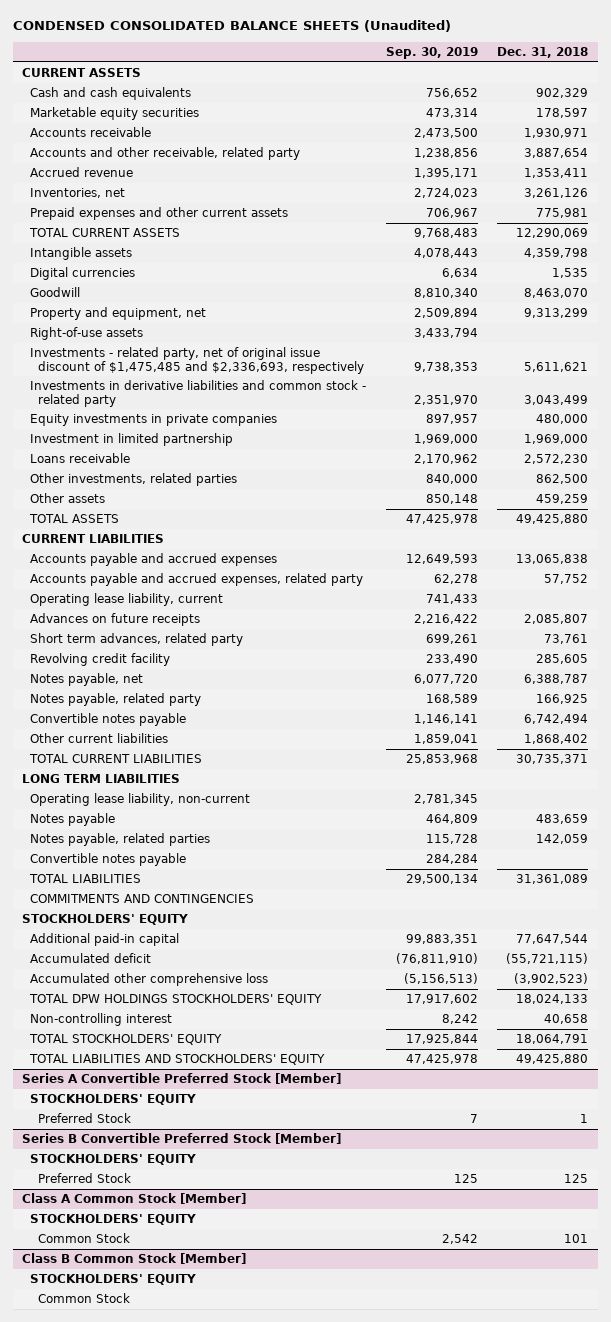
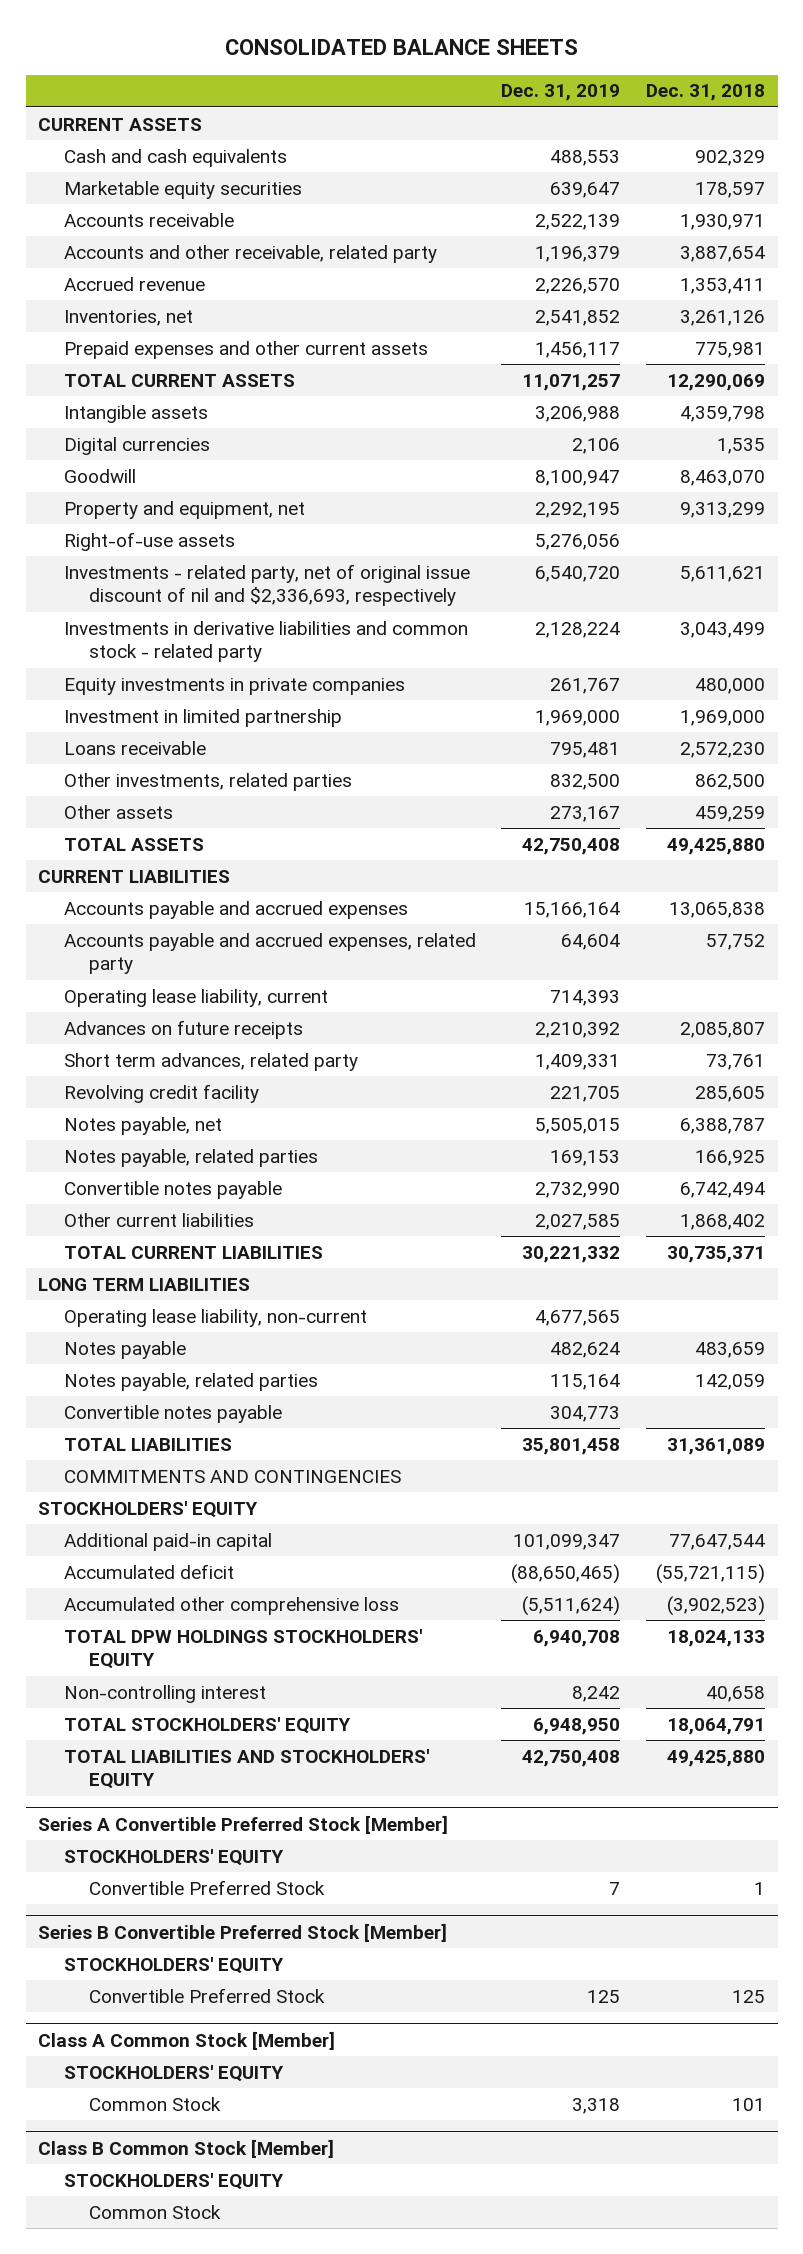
[12,20,451,33] CONDENSED CONSOLIDATED BALANCE SHEETS (Unaudited) -> [224,39,578,56] CONSOLIDATED BALANCE SHEETS
[385,46,478,59] Sep. 30, 2019 -> none
none -> [501,84,621,102] Dec. 31, 2019
[30,347,365,374] Investments - related party, net of original issue discount of $1,475,485 and $2,336,693, respectively -> [63,563,470,607] Investments - related party, net of original issue discount of nil and $2,336,693, respectively
[30,693,202,707] Notes payable, related party -> [63,1148,318,1167] Notes payable, related parties
[38,1113,132,1124] Preferred Stock -> [89,1879,326,1895] Convertible Preferred Stock
[38,1173,132,1184] Preferred Stock -> [89,1987,326,2003] Convertible Preferred Stock

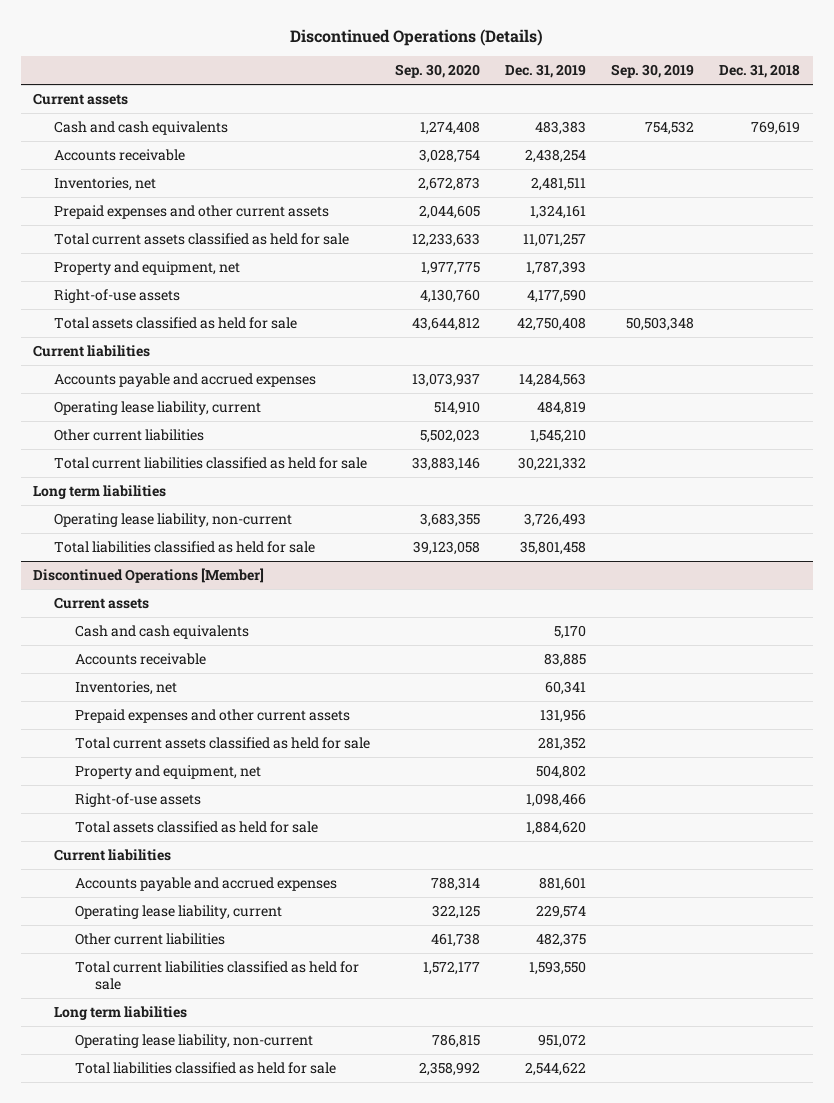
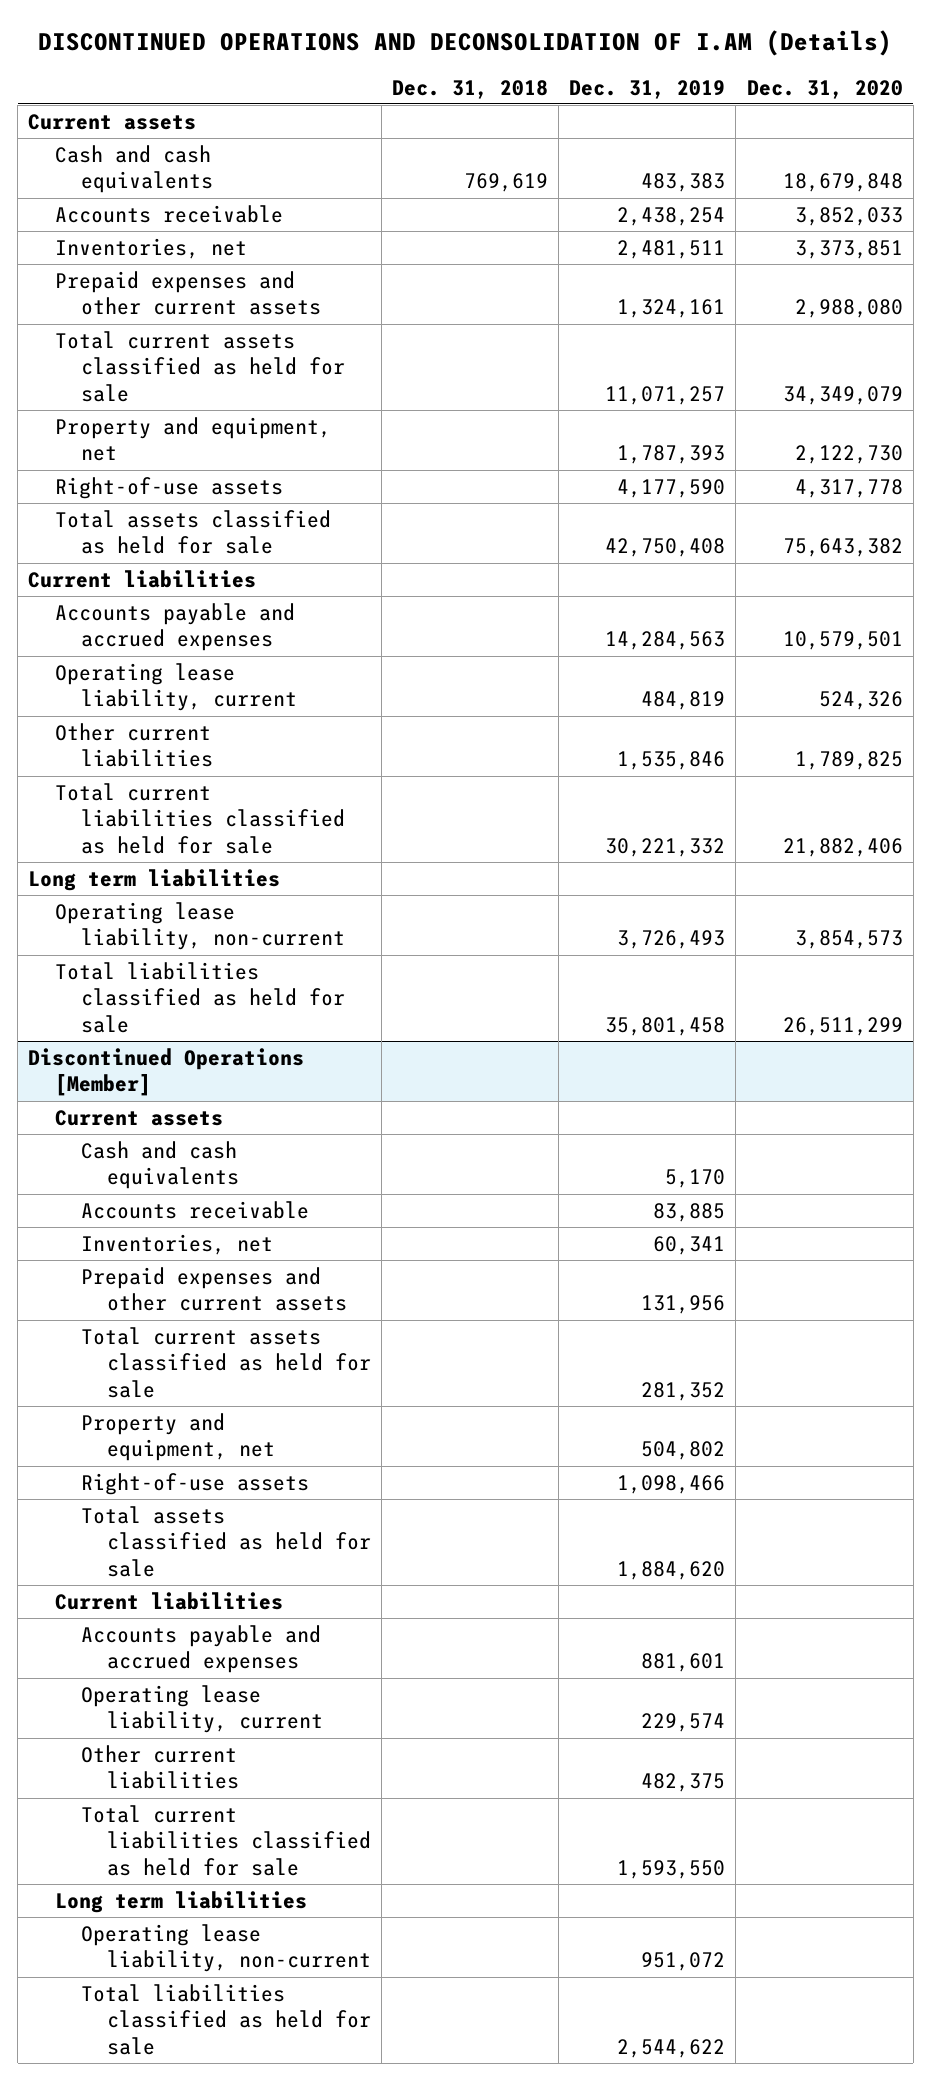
[289,29,543,47] Discontinued Operations (Details) -> [38,30,893,57] DISCONTINUED OPERATIONS AND DECONSOLIDATION OF I.AM (Details)
[394,64,480,79] Sep. 30, 2020 -> none
[611,64,695,79] Sep. 30, 2019 -> none
none -> [746,79,903,99] Dec. 31, 2020
[529,428,586,443] 1,545,210 -> [617,751,726,771] 1,535,846

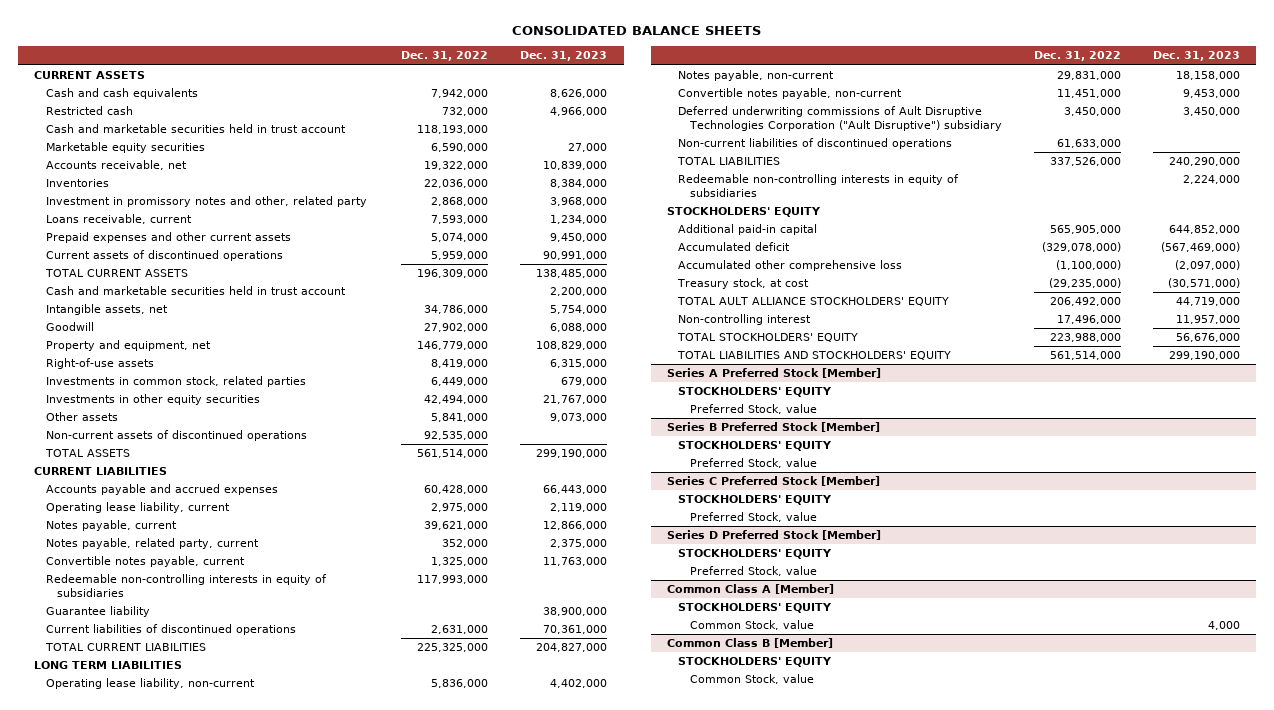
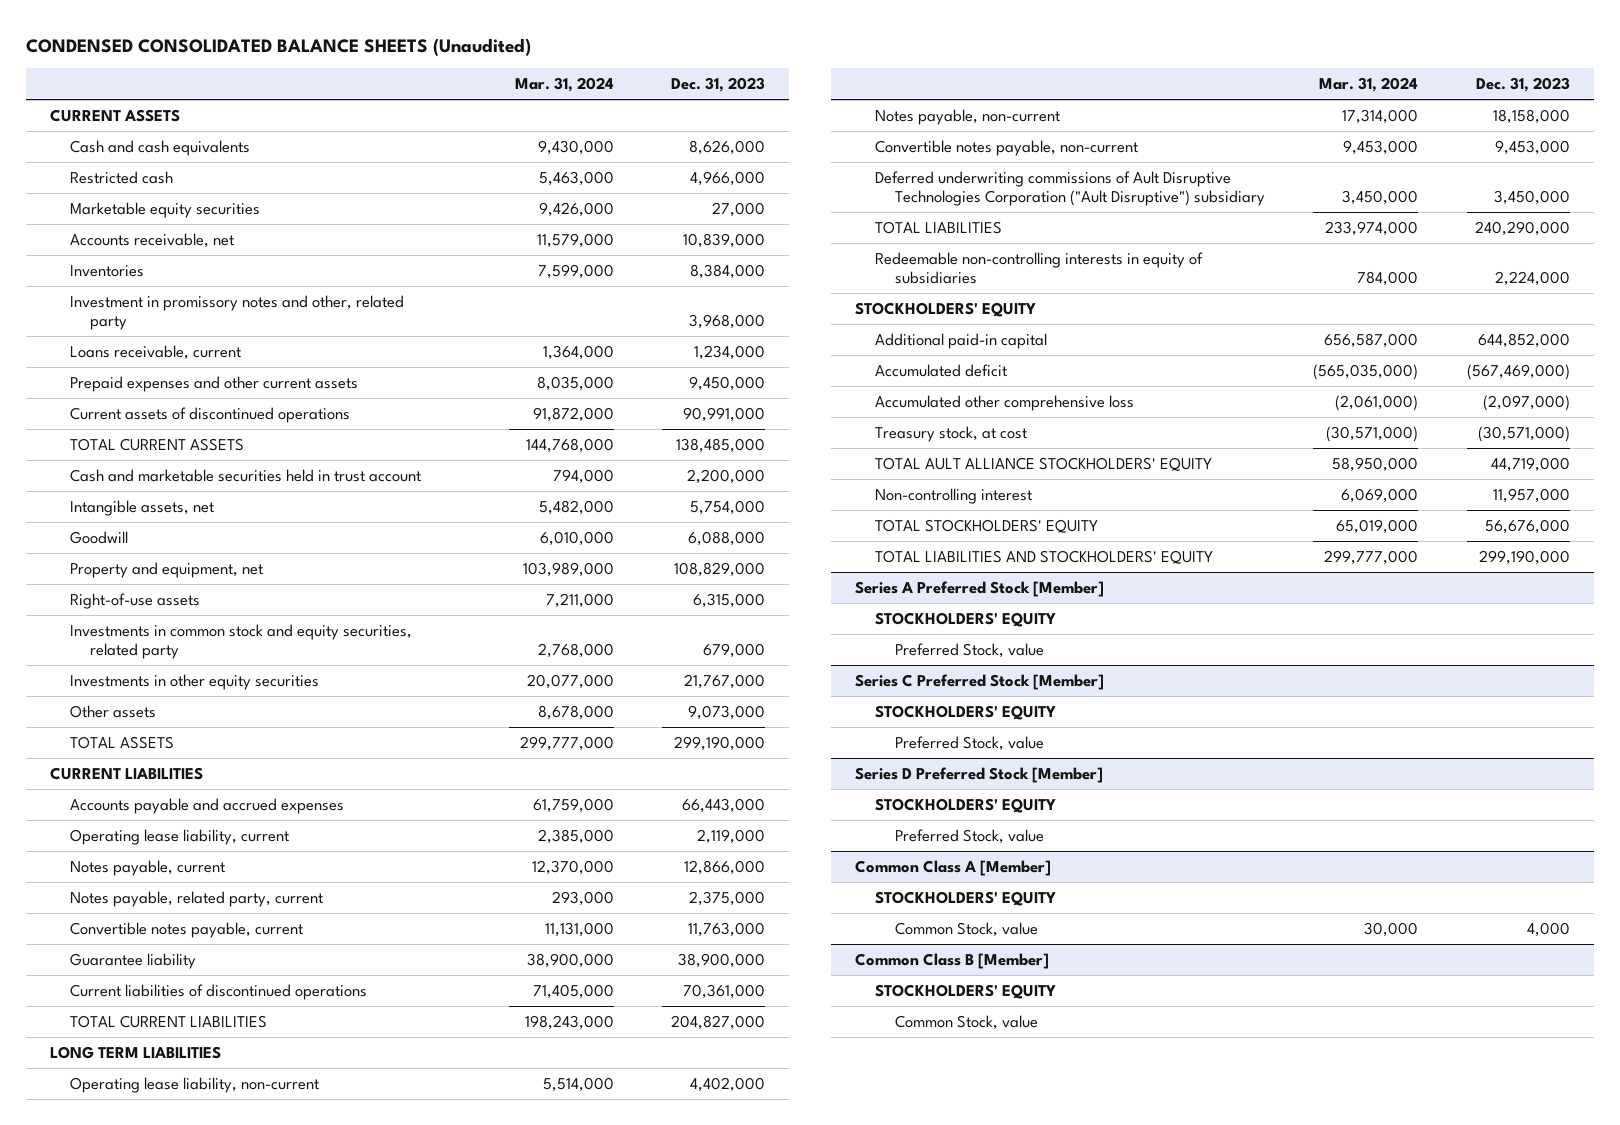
[512,26,762,36] CONSOLIDATED BALANCE SHEETS -> [26,37,532,56] CONDENSED CONSOLIDATED BALANCE SHEETS (Unaudited)
[401,51,489,62] Dec. 31, 2022 -> none
none -> [514,77,614,93] Mar. 31, 2024
[45,124,346,134] Cash and marketable securities held in trust account -> none
[45,376,306,388] Investments in common stock, related parties -> [70,623,413,660] Investments in common stock and equity securities, related party
[45,430,307,442] Non-current assets of discontinued operations -> none
[45,574,327,597] Redeemable non-controlling interests in equity of subsidiaries -> none
[678,138,953,150] Non-current liabilities of discontinued operations -> none
[667,422,881,433] Series B Preferred Stock [Member] -> none
[678,441,833,452] STOCKHOLDERS' EQUITY -> none
[689,458,817,469] Preferred Stock, value -> none

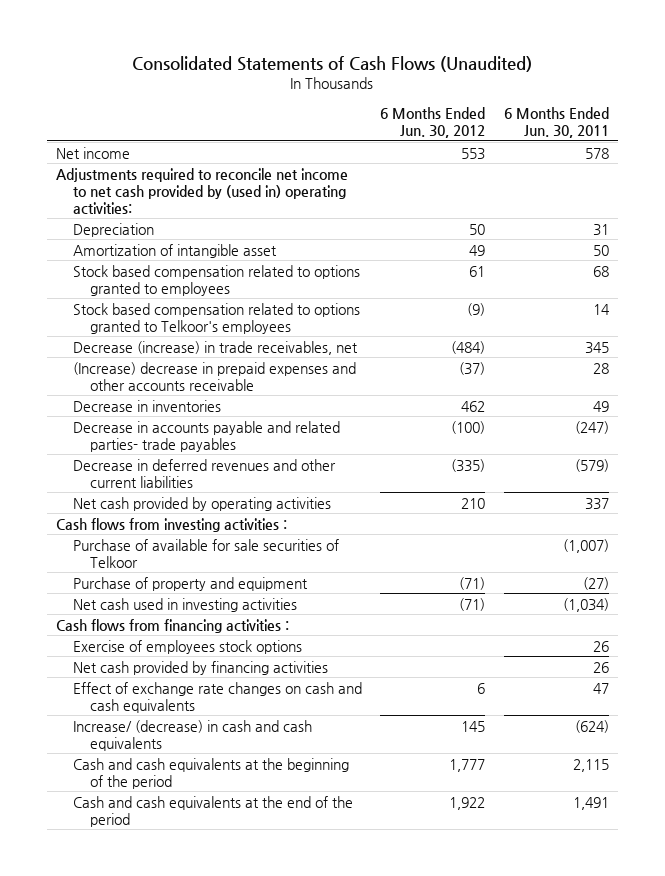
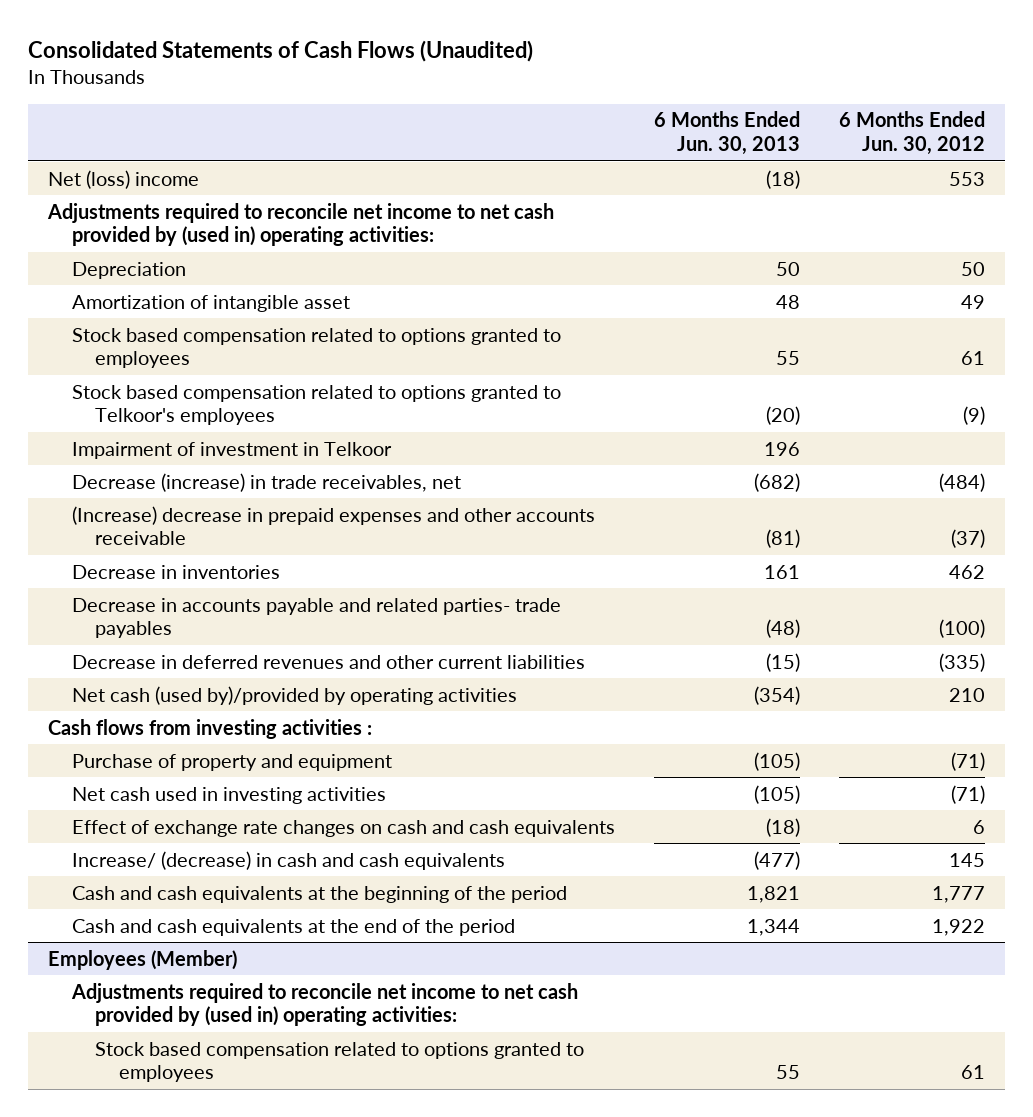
[503,107,609,139] 6 Months Ended Jun. 30, 2011 -> none
none -> [654,111,801,156] 6 Months Ended Jun. 30, 2013
[56,146,131,159] Net income -> [47,169,199,189] Net (loss) income
none -> [71,441,392,459] Impairment of investment in Telkoor
[73,496,332,511] Net cash provided by operating activities -> [71,685,517,705] Net cash (used by)/provided by operating activities
[73,538,340,568] Purchase of available for sale securities of Telkoor -> none
[56,618,290,633] Cash flows from financing activities : -> none
[73,639,303,654] Exercise of employees stock options -> none
[73,660,329,675] Net cash provided by financing activities -> none
none -> [47,949,237,970] Employees (Member)
none -> [70,982,578,1027] Adjustments required to reconcile net income to net cash provided by (used in) operating activities:
none -> [95,1041,585,1083] Stock based compensation related to options granted to employees

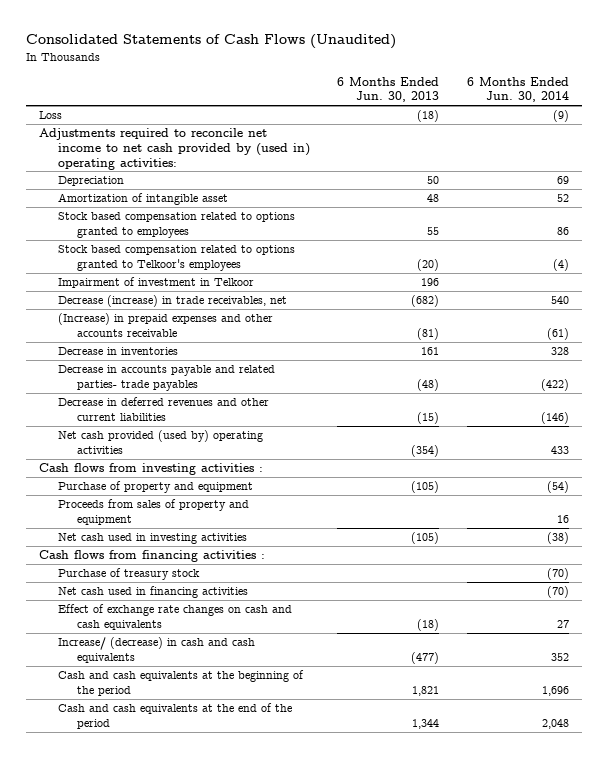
[839,111,986,156] 6 Months Ended Jun. 30, 2012 -> none
none -> [466,76,569,103] 6 Months Ended Jun. 30, 2014
[47,169,199,189] Net (loss) income -> [39,111,63,120] Loss
[71,505,595,546] (Increase) decrease in prepaid expenses and other accounts receivable -> [57,313,273,337] (Increase) in prepaid expenses and other accounts receivable
[71,685,517,705] Net cash (used by)/provided by operating activities -> [57,430,263,454] Net cash provided (used by) operating activities
none -> [57,499,249,525] Proceeds from sales of property and equipment
none -> [39,550,266,563] Cash flows from financing activities :
none -> [57,568,200,581] Purchase of treasury stock
none -> [57,586,248,599] Net cash used in financing activities
[47,949,237,970] Employees (Member) -> none
[70,982,578,1027] Adjustments required to reconcile net income to net cash provided by (used in) operating activities: -> none
[95,1041,585,1083] Stock based compensation related to options granted to employees -> none

